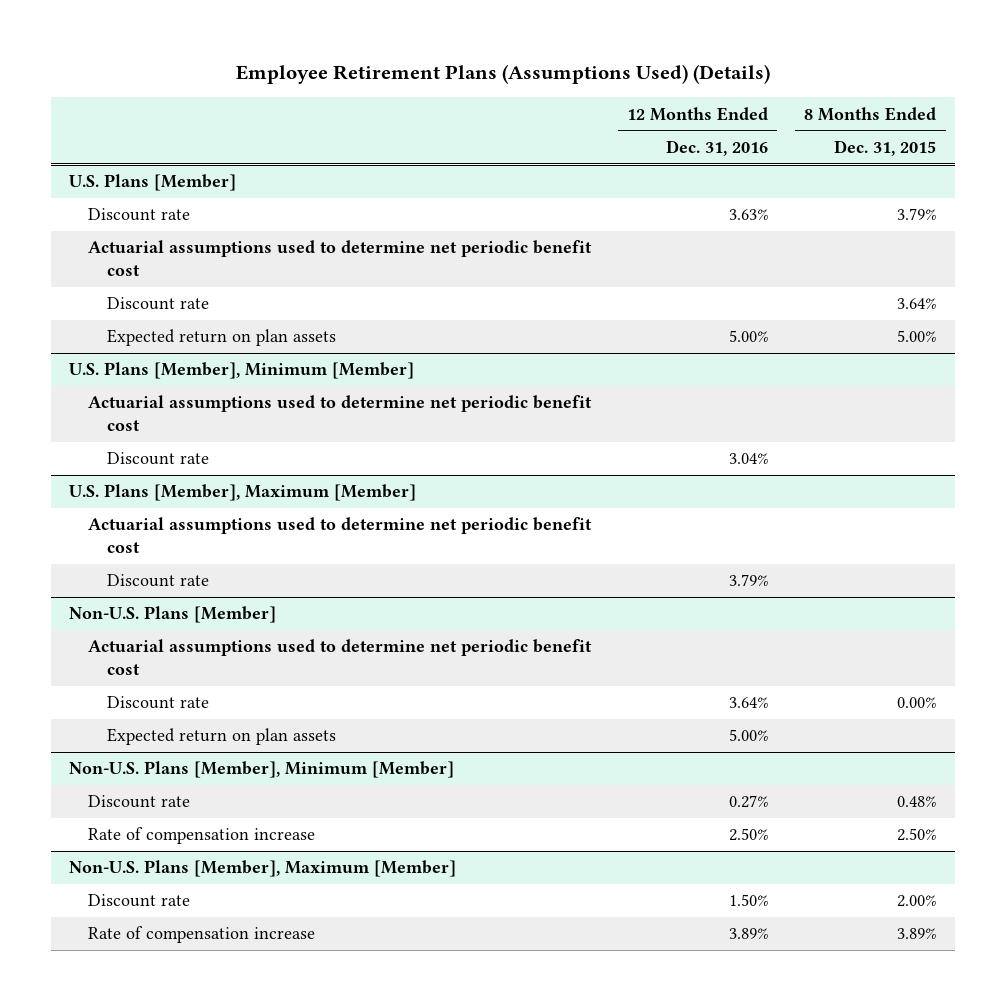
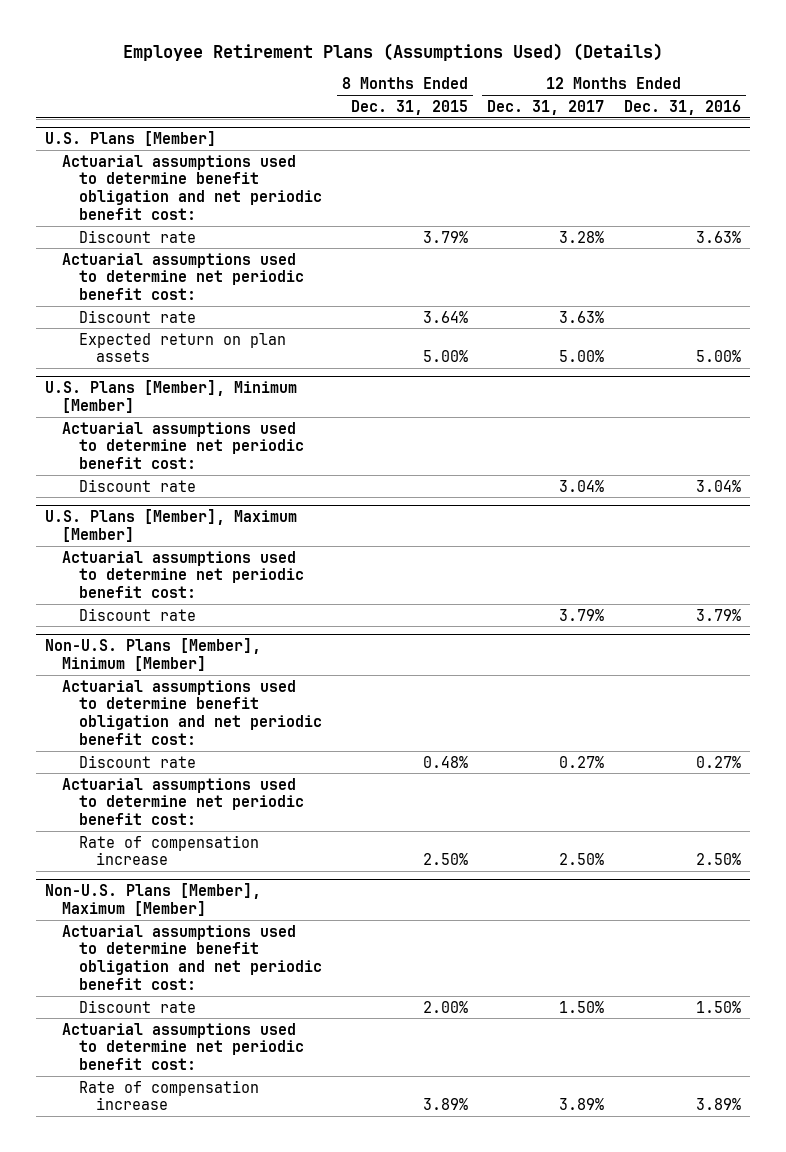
none -> [487,99,605,115] Dec. 31, 2017
none -> [62,154,323,220] Actuarial assumptions used to determine benefit obligation and net periodic benefit cost:
[88,240,593,276] Actuarial assumptions used to determine net periodic benefit cost -> [62,252,305,300] Actuarial assumptions used to determine net periodic benefit cost:
[88,395,593,431] Actuarial assumptions used to determine net periodic benefit cost -> [62,421,305,469] Actuarial assumptions used to determine net periodic benefit cost:
[88,517,593,553] Actuarial assumptions used to determine net periodic benefit cost -> [62,550,305,598] Actuarial assumptions used to determine net periodic benefit cost:
[69,606,277,624] Non-U.S. Plans [Member] -> none
[88,639,593,675] Actuarial assumptions used to determine net periodic benefit cost -> none
[107,696,210,710] Discount rate -> none
[107,728,337,746] Expected return on plan assets -> none
none -> [62,679,323,745] Actuarial assumptions used to determine benefit obligation and net periodic benefit cost:
none -> [62,777,305,825] Actuarial assumptions used to determine net periodic benefit cost:
none -> [62,924,323,990] Actuarial assumptions used to determine benefit obligation and net periodic benefit cost:
none -> [62,1022,305,1070] Actuarial assumptions used to determine net periodic benefit cost:

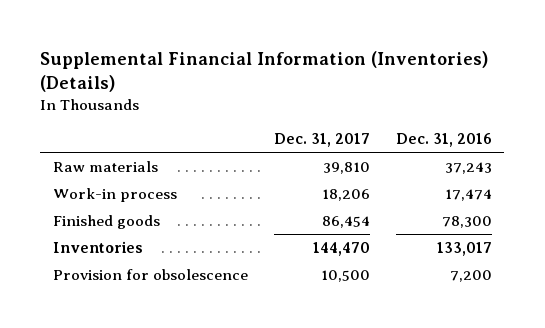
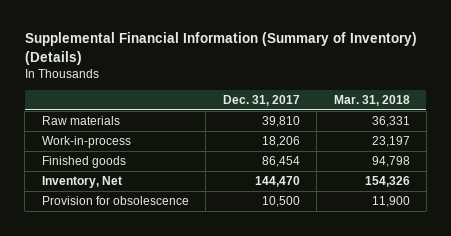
[40,50,489,92] Supplemental Financial Information (Inventories) (Details) -> [24,32,417,65] Supplemental Financial Information (Summary of Inventory) (Details)
[395,133,492,148] Dec. 31, 2016 -> none
none -> [333,94,410,106] Mar. 31, 2018
[53,187,178,202] Work-in process -> [41,136,131,149] Work-in-process
[53,240,144,253] Inventories -> [41,176,122,189] Inventory, Net

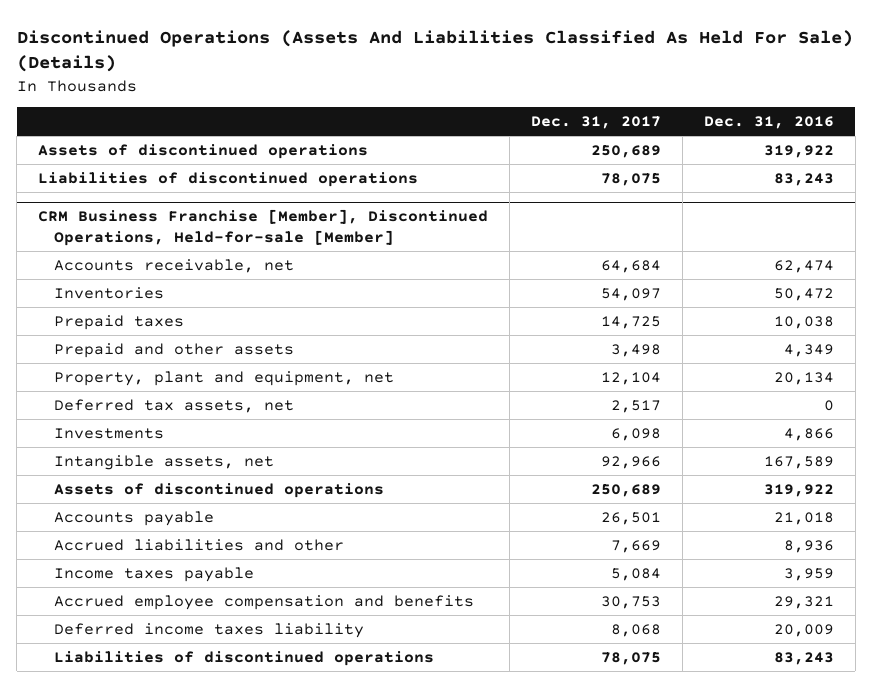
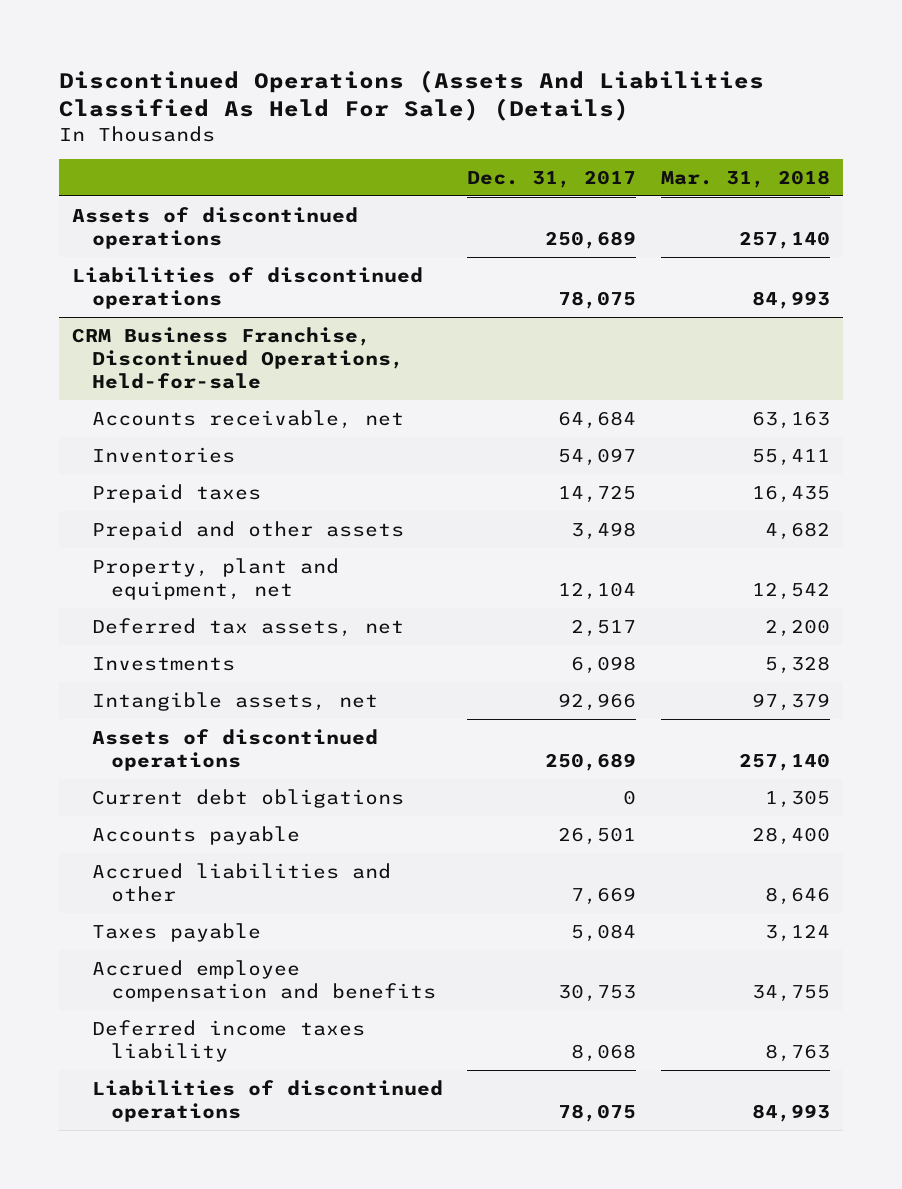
[704,116,835,130] Dec. 31, 2016 -> none
none -> [661,169,831,188] Mar. 31, 2018
[38,209,489,246] CRM Business Franchise [Member], Discontinued Operations, Held-for-sale [Member] -> [71,326,404,390] CRM Business Franchise, Discontinued Operations, Held-for-sale
none -> [91,788,404,808] Current debt obligations
[53,566,254,582] Income taxes payable -> [91,922,261,942] Taxes payable

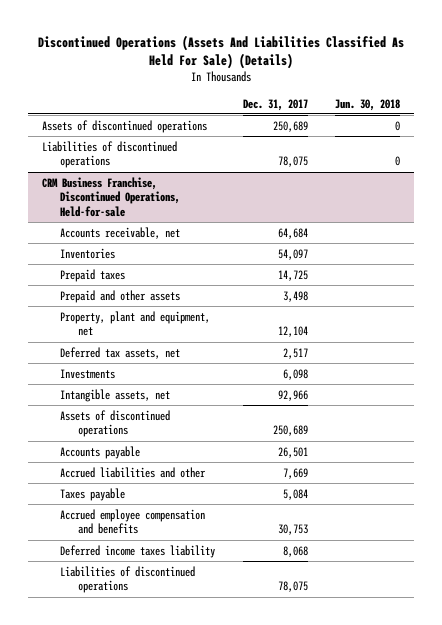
[661,169,831,188] Mar. 31, 2018 -> none
none -> [335,98,401,111] Jun. 30, 2018
[91,788,404,808] Current debt obligations -> none

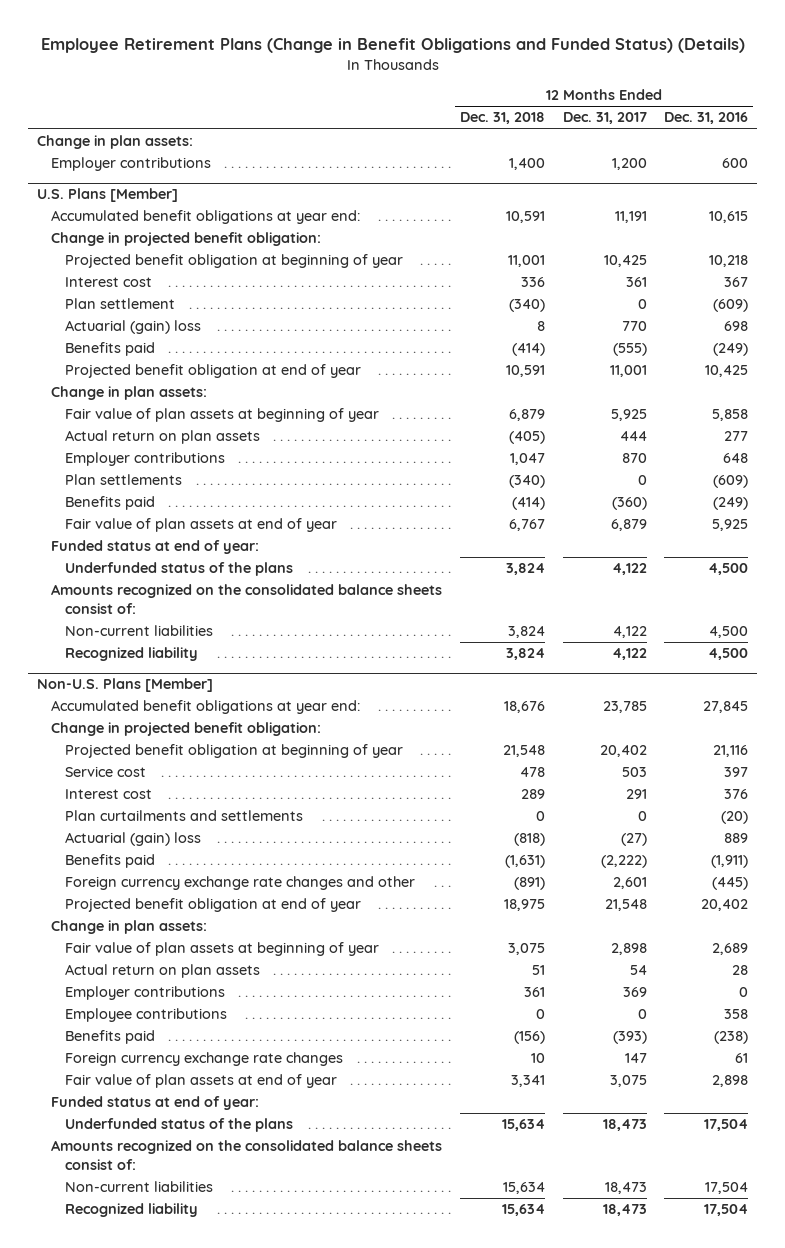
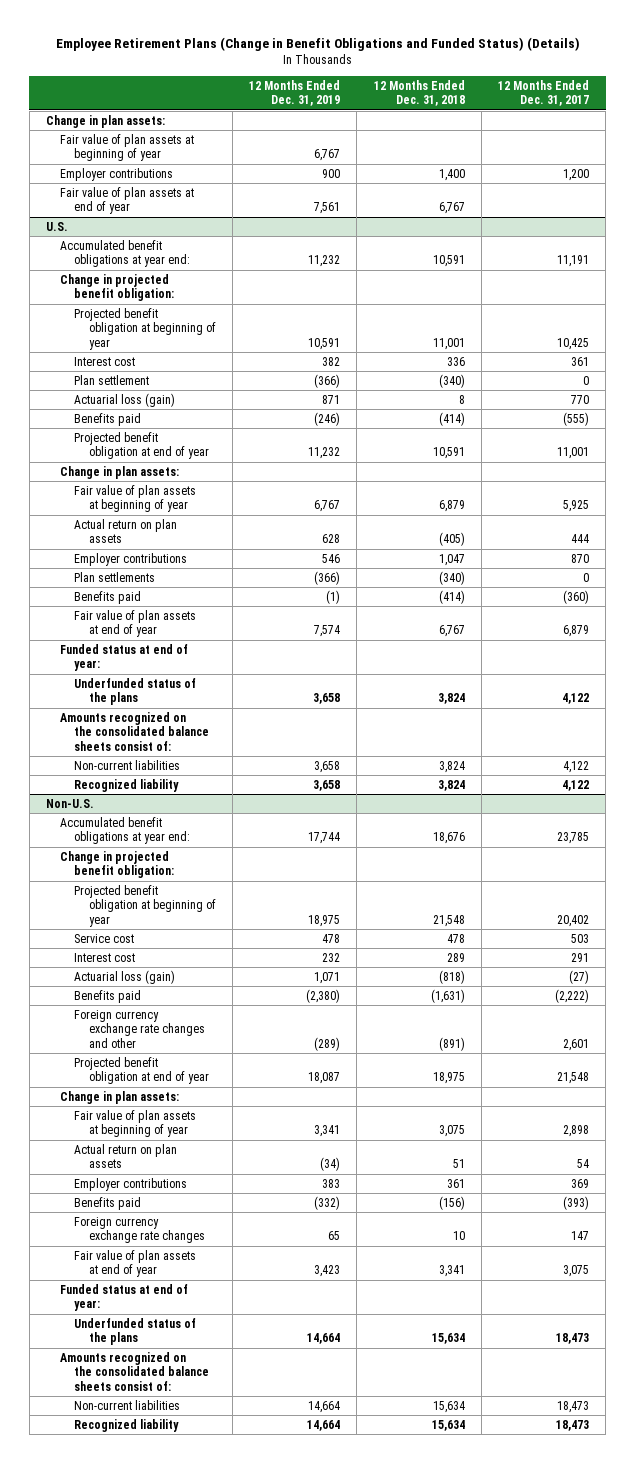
[664,112,749,125] Dec. 31, 2016 -> none
none -> [249,79,341,107] 12 Months Ended Dec. 31, 2019
none -> [60,133,195,162] Fair value of plan assets at beginning of year
none -> [60,186,195,215] Fair value of plan assets at end of year
[36,188,178,203] U.S. Plans [Member] -> [46,221,69,231] U.S.
[64,320,201,335] Actuarial (gain) loss -> [74,392,176,407] Actuarial loss (gain)
[36,678,213,693] Non-U.S. Plans [Member] -> [46,798,95,808] Non-U.S.
[64,810,303,822] Plan curtailments and settlements -> none
[64,832,201,847] Actuarial (gain) loss -> [74,969,176,984] Actuarial loss (gain)
[64,1008,227,1023] Employee contributions -> none

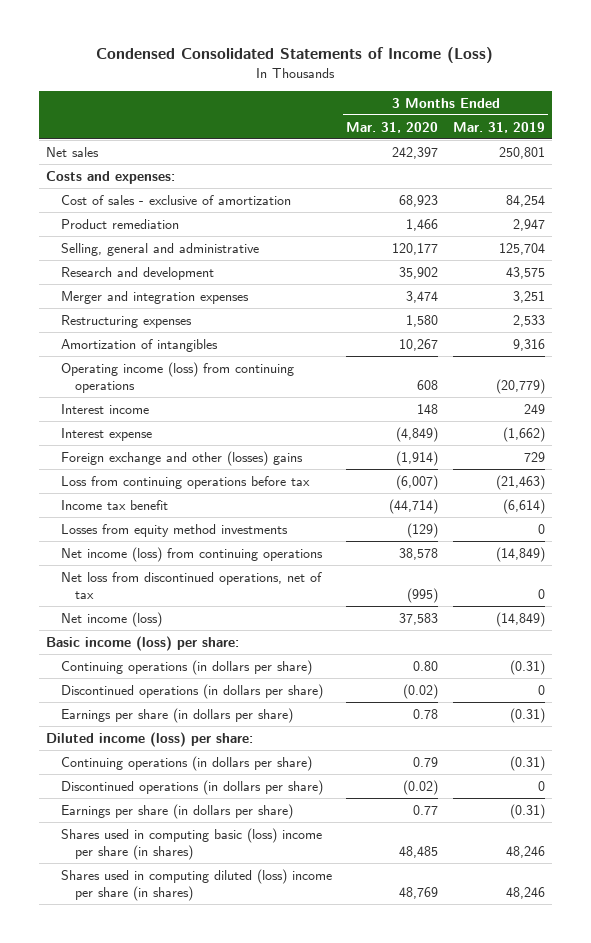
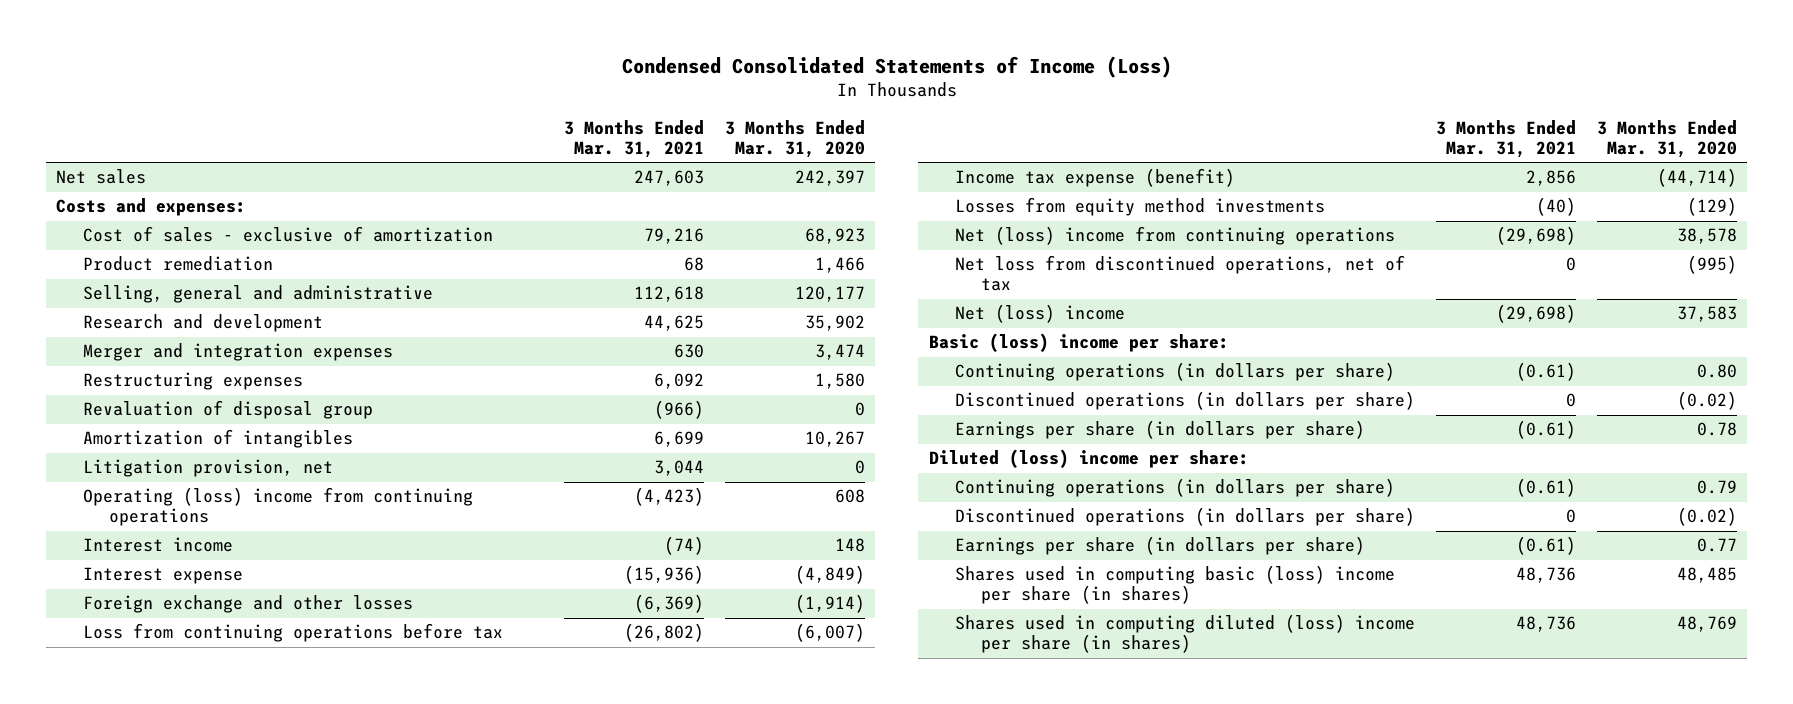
[452,121,545,133] Mar. 31, 2019 -> none
none -> [563,119,704,158] 3 Months Ended Mar. 31, 2021
none -> [82,400,373,420] Revaluation of disposal group
none -> [82,459,333,478] Litigation provision, net
[60,361,294,393] Operating income (loss) from continuing operations -> [82,487,473,527] Operating (loss) income from continuing operations
[60,450,303,466] Foreign exchange and other (losses) gains -> [82,595,413,614] Foreign exchange and other losses
[60,499,168,510] Income tax benefit -> [955,168,1236,188] Income tax expense (benefit)
[60,546,323,562] Net income (loss) from continuing operations -> [955,226,1396,246] Net (loss) income from continuing operations
[60,611,162,627] Net income (loss) -> [955,304,1126,324] Net (loss) income
[45,635,239,651] Basic income (loss) per share: -> [928,333,1229,353] Basic (loss) income per share:
[45,731,253,747] Diluted income (loss) per share: -> [928,449,1249,469] Diluted (loss) income per share:

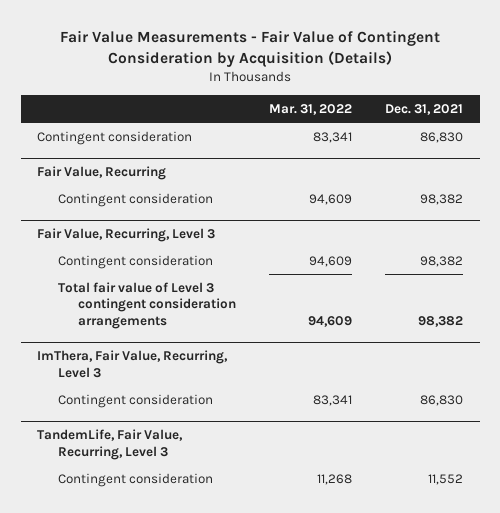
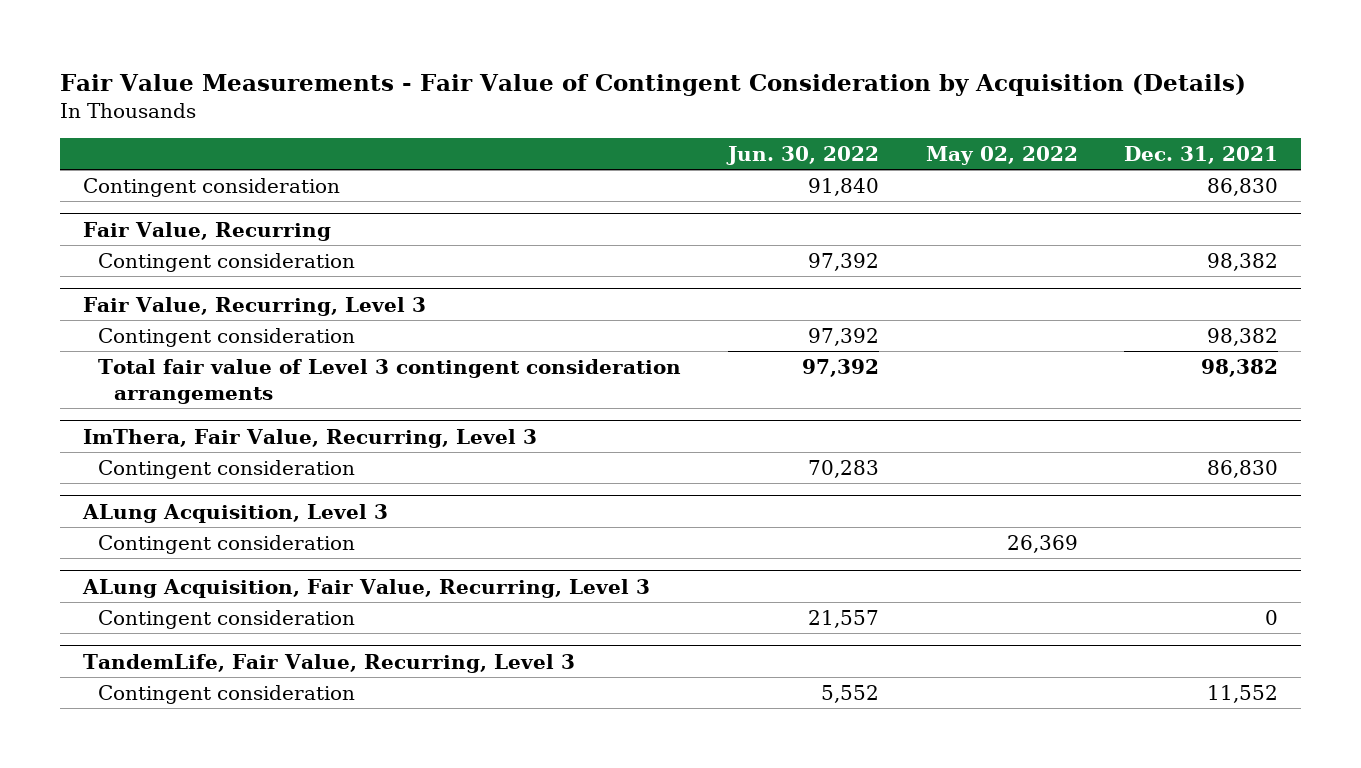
[268,103,352,115] Mar. 31, 2022 -> none
none -> [725,146,879,166] Jun. 30, 2022
none -> [925,146,1078,166] May 02, 2022
none -> [81,503,388,523] ALung Acquisition, Level 3
none -> [98,534,356,554] Contingent consideration
none -> [81,578,650,598] ALung Acquisition, Fair Value, Recurring, Level 3
none -> [98,609,356,629] Contingent consideration

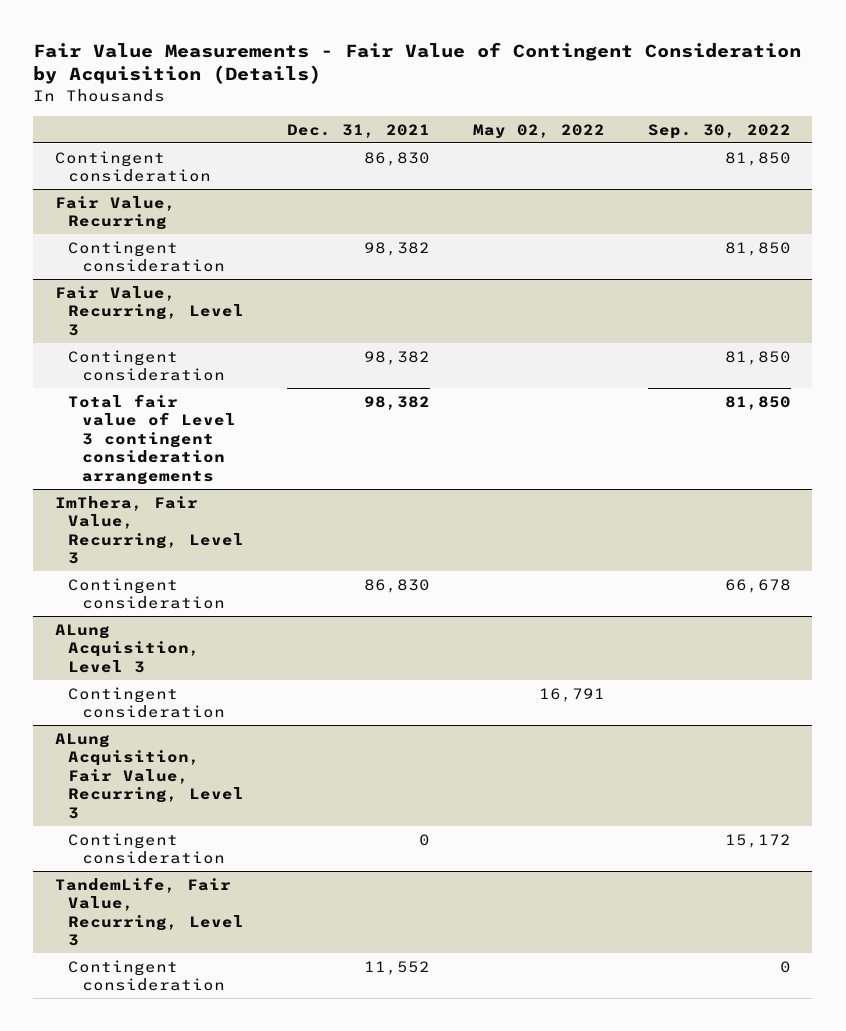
[725,146,879,166] Jun. 30, 2022 -> none
none -> [648,123,792,139] Sep. 30, 2022
[1006,534,1078,553] 26,369 -> [539,687,606,702] 16,791

